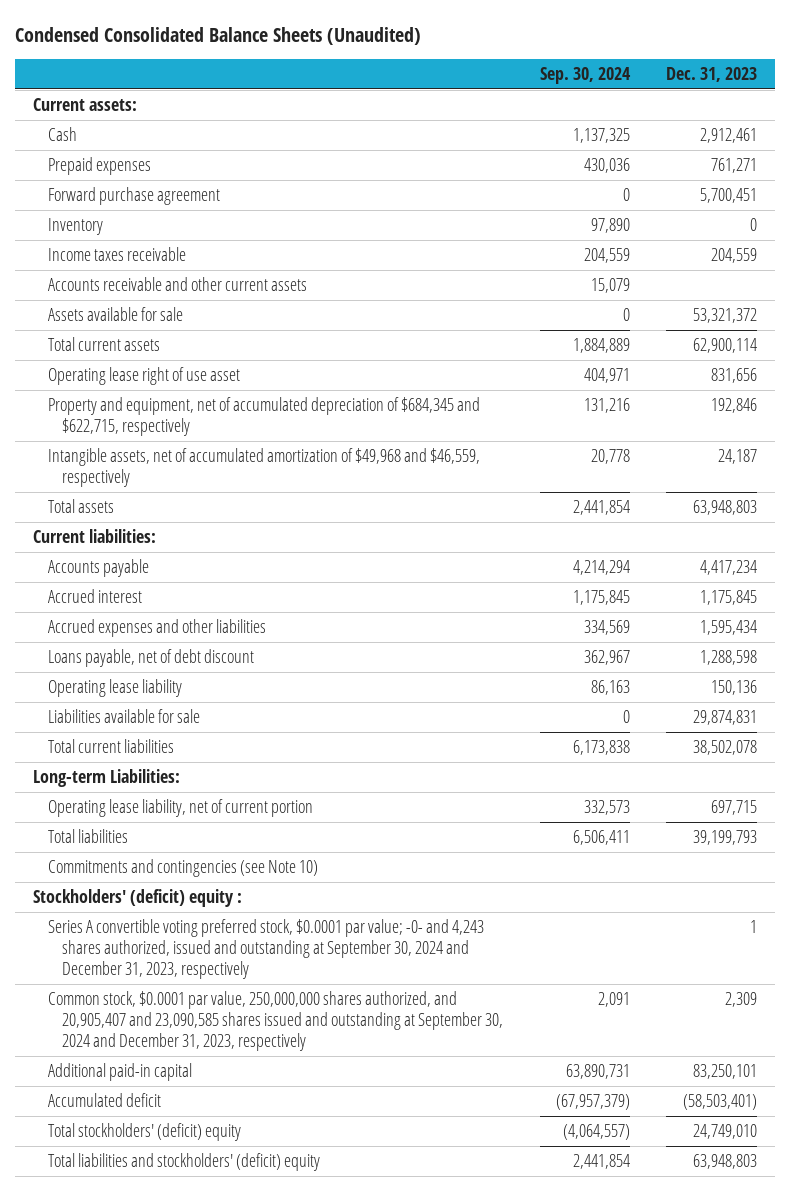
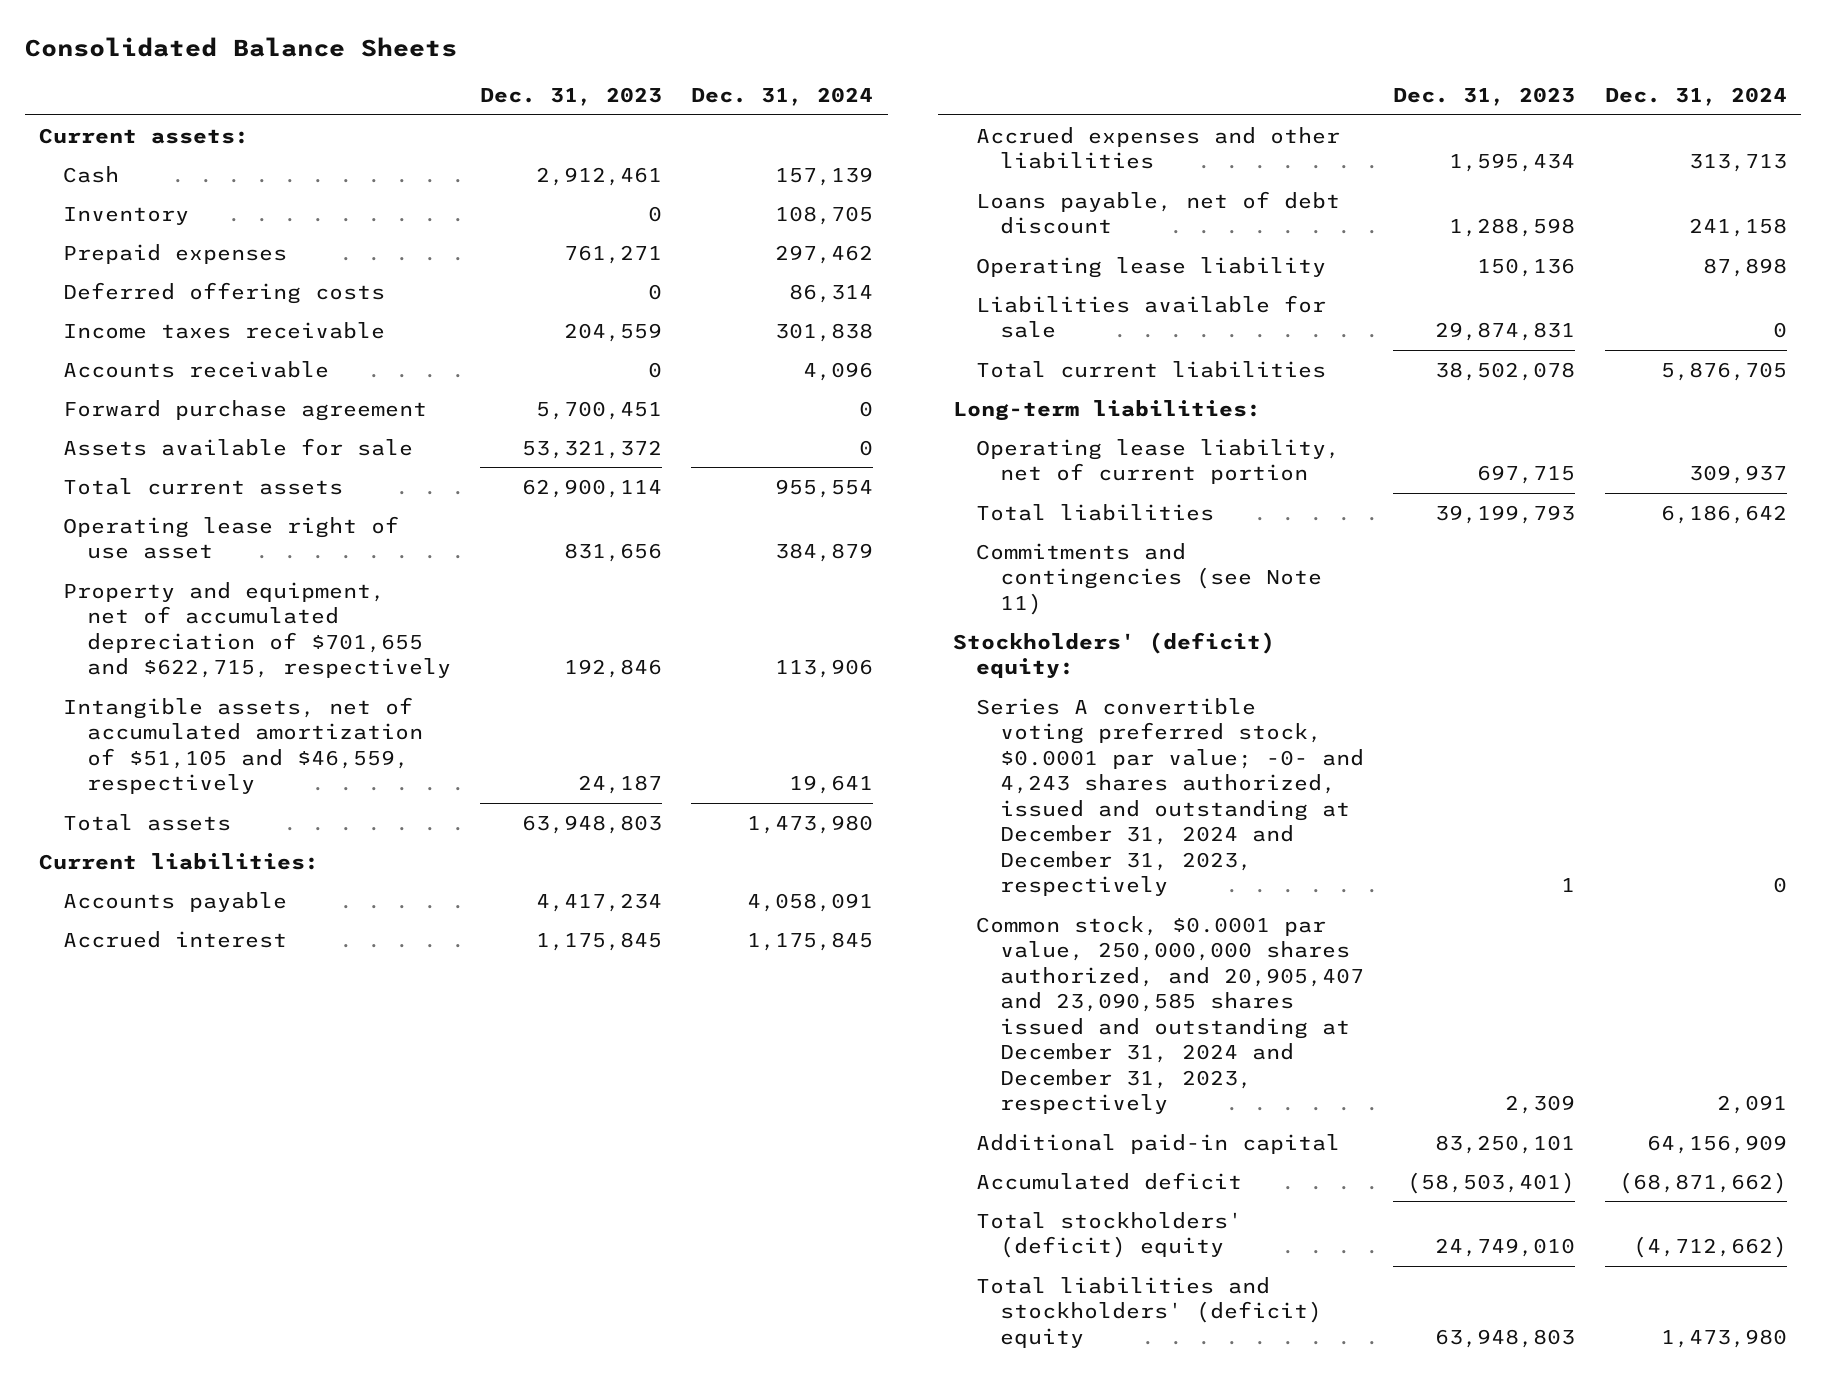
[14,26,421,45] Condensed Consolidated Balance Sheets (Unaudited) -> [24,36,457,57] Consolidated Balance Sheets
[539,67,631,85] Sep. 30, 2024 -> none
none -> [691,87,874,107] Dec. 31, 2024
[47,157,151,176] Prepaid expenses -> [62,243,287,264] Prepaid expenses
none -> [62,281,385,304] Deferred offering costs
[47,277,307,292] Accounts receivable and other current assets -> none
none -> [62,360,329,378] Accounts receivable
[47,187,220,206] Forward purchase agreement -> [62,399,427,421] Forward purchase agreement
[47,397,480,437] Property and equipment, net of accumulated depreciation of $684,345 and $622,715, respectively -> [62,581,451,679] Property and equipment, net of accumulated depreciation of $701,655 and $622,715, respectively
[47,448,480,488] Intangible assets, net of accumulated amortization of $49,968 and $46,559, respectively -> [62,696,423,795] Intangible assets, net of accumulated amortization of $51,105 and $46,559, respectively
[32,769,180,788] Long-term Liabilities: -> [952,399,1261,421] Long-term liabilities:
[47,859,318,878] Commitments and contingencies (see Note 10) -> [976,542,1323,615] Commitments and contingencies (see Note 11)
[32,889,242,908] Stockholders' (deficit) equity : -> [952,631,1275,680] Stockholders' (deficit) equity:
[47,919,484,980] Series A convertible voting preferred stock, $0.0001 par value; -0- and 4,243 shares authorized, issued and outstanding at September 30, 2024 and December 31, 2023, respectively -> [976,697,1365,897] Series A convertible voting preferred stock, $0.0001 par value; -0- and 4,243 shares authorized, issued and outstanding at December 31, 2024 and December 31, 2023, respectively
[47,991,504,1052] Common stock, $0.0001 par value, 250,000,000 shares authorized, and 20,905,407 and 23,090,585 shares issued and outstanding at September 30, 2024 and December 31, 2023, respectively -> [976,915,1365,1115] Common stock, $0.0001 par value, 250,000,000 shares authorized, and 20,905,407 and 23,090,585 shares issued and outstanding at December 31, 2024 and December 31, 2023, respectively

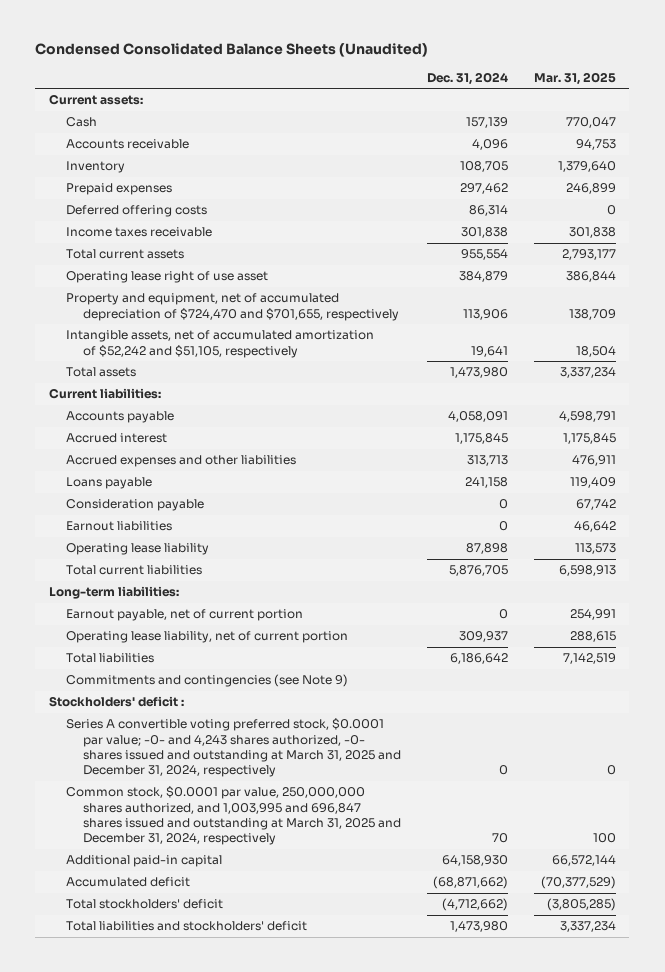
[24,36,457,57] Consolidated Balance Sheets -> [35,43,429,58] Condensed Consolidated Balance Sheets (Unaudited)
[479,87,662,107] Dec. 31, 2023 -> none
none -> [534,71,617,85] Mar. 31, 2025
[62,360,329,378] Accounts receivable -> [65,139,189,150] Accounts receivable
[62,399,427,421] Forward purchase agreement -> none
[62,437,413,456] Assets available for sale -> none
[62,581,451,679] Property and equipment, net of accumulated depreciation of $701,655 and $622,715, respectively -> [65,293,399,321] Property and equipment, net of accumulated depreciation of $724,470 and $701,655, respectively
[62,696,423,795] Intangible assets, net of accumulated amortization of $51,105 and $46,559, respectively -> [65,330,374,358] Intangible assets, net of accumulated amortization of $52,242 and $51,105, respectively
[976,190,1341,235] Loans payable, net of debt discount -> [65,477,152,490] Loans payable
none -> [65,499,204,512] Consideration payable
none -> [65,521,172,532] Earnout liabilities
[976,294,1327,339] Liabilities available for sale -> none
none -> [65,609,303,622] Earnout payable, net of current portion
[976,542,1323,615] Commitments and contingencies (see Note 11) -> [65,674,348,688] Commitments and contingencies (see Note 9)
[952,631,1275,680] Stockholders' (deficit) equity: -> [48,696,184,708] Stockholders' deficit :
[976,697,1365,897] Series A convertible voting preferred stock, $0.0001 par value; -0- and 4,243 shares authorized, issued and outstanding at December 31, 2024 and December 31, 2023, respectively -> [65,718,401,778] Series A convertible voting preferred stock, $0.0001 par value; -0- and 4,243 shares authorized, -0- shares issued and outstanding at March 31, 2025 and December 31, 2024, respectively
[976,915,1365,1115] Common stock, $0.0001 par value, 250,000,000 shares authorized, and 20,905,407 and 23,090,585 shares issued and outstanding at December 31, 2024 and December 31, 2023, respectively -> [65,786,401,846] Common stock, $0.0001 par value, 250,000,000 shares authorized, and 1,003,995 and 696,847 shares issued and outstanding at March 31, 2025 and December 31, 2024, respectively
[1716,1095,1787,1115] 2,091 -> [491,833,508,844] 70
[1646,1134,1787,1154] 64,156,909 -> [441,855,508,867] 64,158,930
[976,1211,1243,1259] Total stockholders' (deficit) equity -> [65,899,223,910] Total stockholders' deficit
[976,1276,1323,1348] Total liabilities and stockholders' (deficit) equity -> [65,921,307,932] Total liabilities and stockholders' deficit

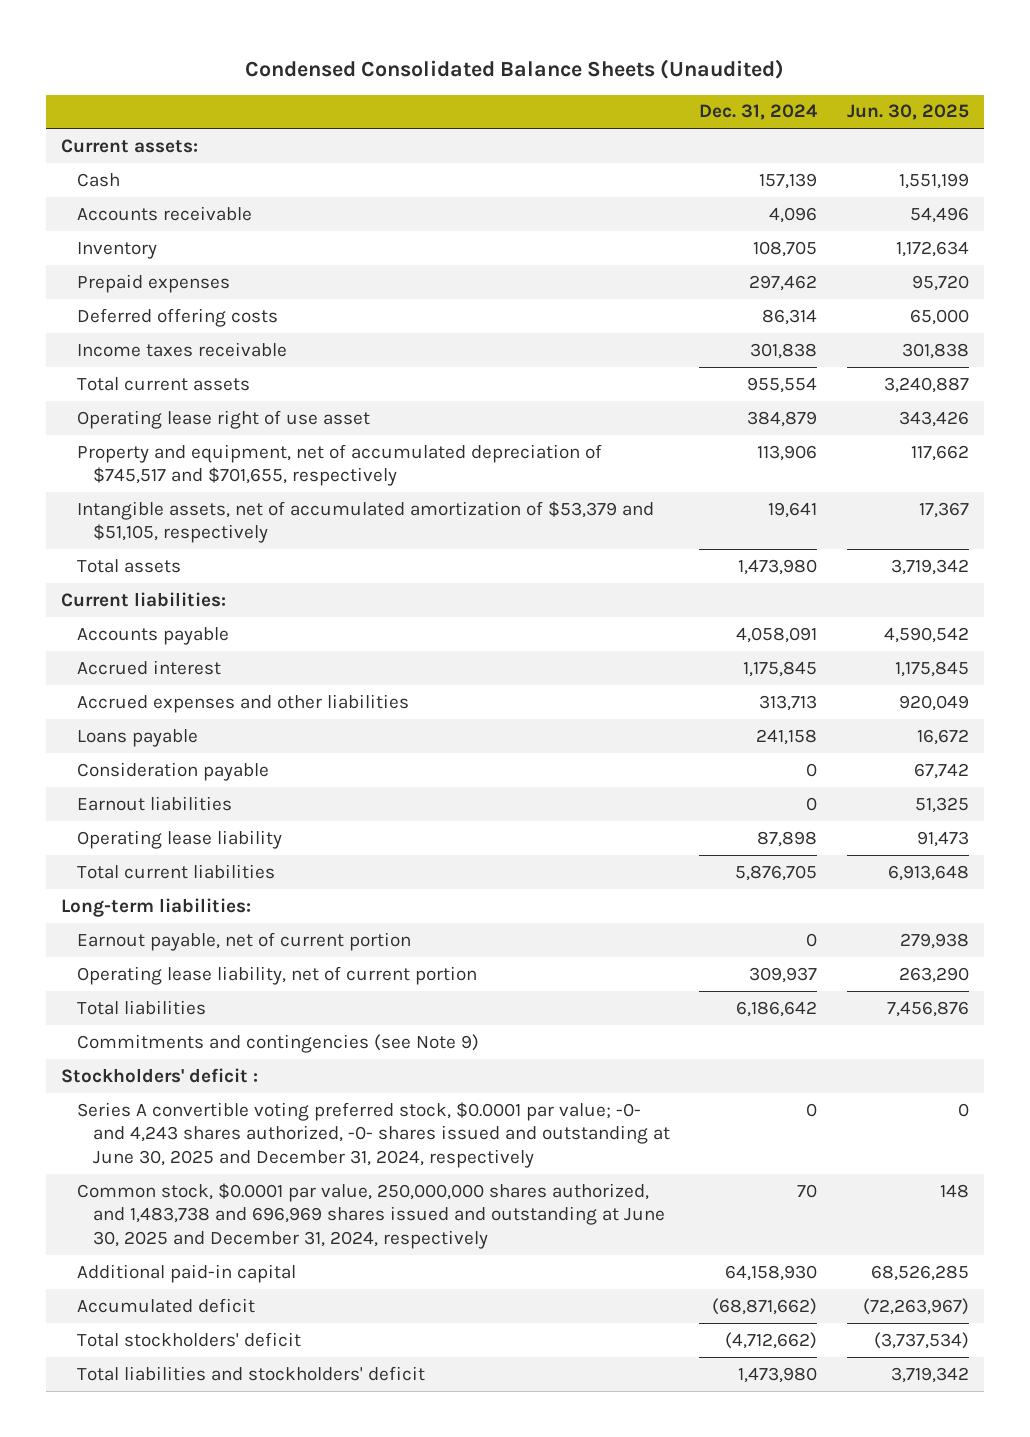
[534,71,617,85] Mar. 31, 2025 -> none
none -> [846,104,969,121] Jun. 30, 2025
[65,293,399,321] Property and equipment, net of accumulated depreciation of $724,470 and $701,655, respectively -> [76,443,602,487] Property and equipment, net of accumulated depreciation of $745,517 and $701,655, respectively
[65,330,374,358] Intangible assets, net of accumulated amortization of $52,242 and $51,105, respectively -> [76,500,654,544] Intangible assets, net of accumulated amortization of $53,379 and $51,105, respectively
[65,718,401,778] Series A convertible voting preferred stock, $0.0001 par value; -0- and 4,243 shares authorized, -0- shares issued and outstanding at March 31, 2025 and December 31, 2024, respectively -> [76,1101,670,1168] Series A convertible voting preferred stock, $0.0001 par value; -0- and 4,243 shares authorized, -0- shares issued and outstanding at June 30, 2025 and December 31, 2024, respectively
[65,786,401,846] Common stock, $0.0001 par value, 250,000,000 shares authorized, and 1,003,995 and 696,847 shares issued and outstanding at March 31, 2025 and December 31, 2024, respectively -> [76,1182,665,1249] Common stock, $0.0001 par value, 250,000,000 shares authorized, and 1,483,738 and 696,969 shares issued and outstanding at June 30, 2025 and December 31, 2024, respectively

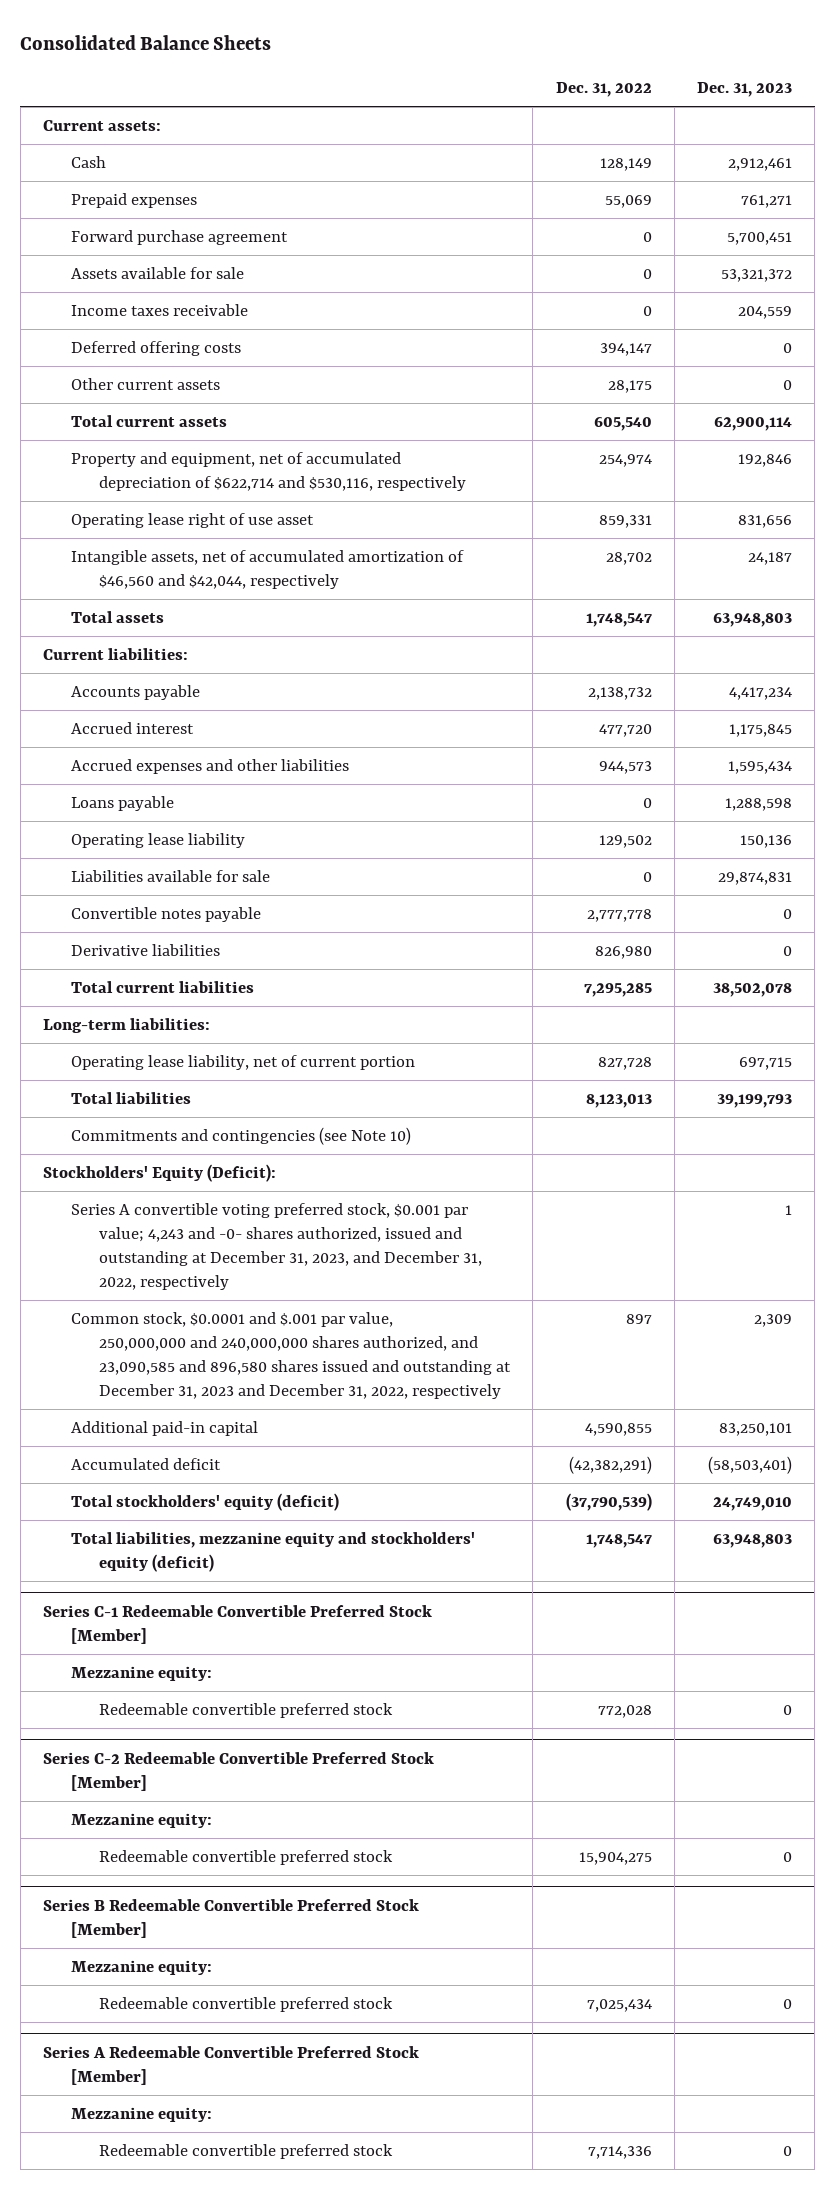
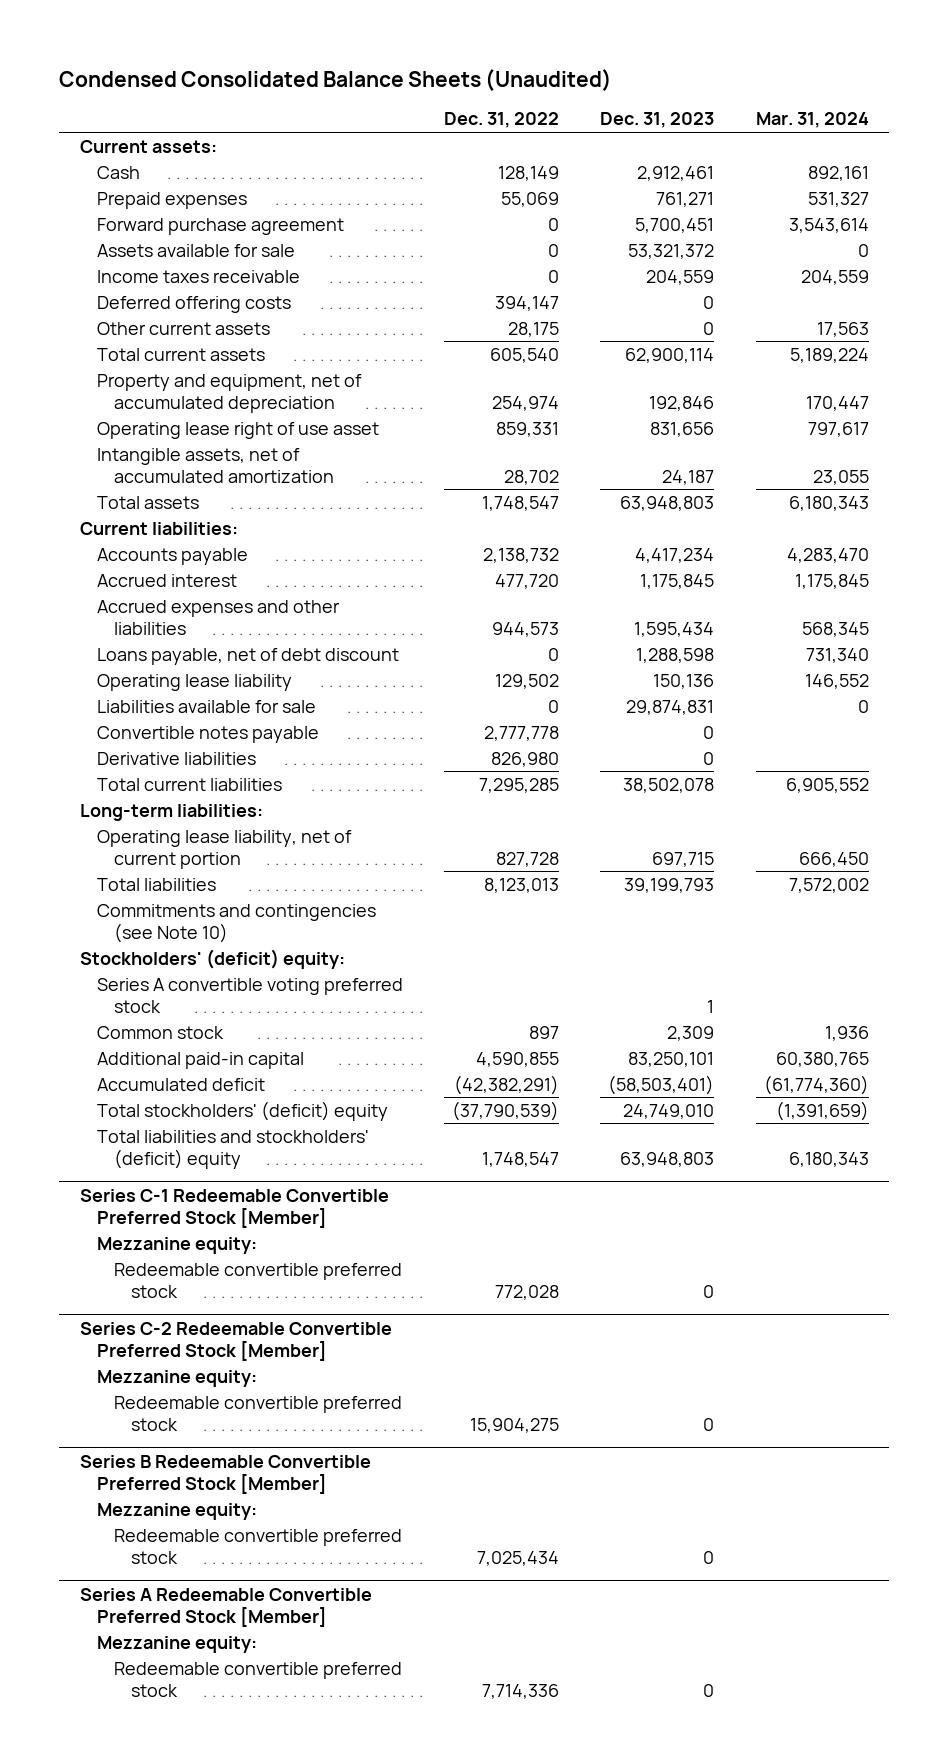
[20,34,272,50] Consolidated Balance Sheets -> [59,69,613,92] Condensed Consolidated Balance Sheets (Unaudited)
none -> [755,112,869,129] Mar. 31, 2024
[70,452,467,491] Property and equipment, net of accumulated depreciation of $622,714 and $530,116, respectively -> [96,373,362,413] Property and equipment, net of accumulated depreciation
[70,550,464,589] Intangible assets, net of accumulated amortization of $46,560 and $42,044, respectively -> [96,447,334,483] Intangible assets, net of accumulated amortization
[70,796,174,812] Loans payable -> [96,647,399,665] Loans payable, net of debt discount
[42,1164,276,1183] Stockholders' Equity (Deficit): -> [80,948,346,969] Stockholders' (deficit) equity:
[70,1203,483,1290] Series A convertible voting preferred stock, $0.001 par value; 4,243 and -0- shares authorized, issued and outstanding at December 31, 2023, and December 31, 2022, respectively -> [96,977,403,1013] Series A convertible voting preferred stock
[70,1312,512,1399] Common stock, $0.0001 and $.001 par value, 250,000,000 and 240,000,000 shares authorized, and 23,090,585 and 896,580 shares issued and outstanding at December 31, 2023 and December 31, 2022, respectively -> [96,1025,224,1039] Common stock
[70,1493,339,1512] Total stockholders' equity (deficit) -> [96,1100,388,1121] Total stockholders' (deficit) equity
[70,1532,475,1572] Total liabilities, mezzanine equity and stockholders' equity (deficit) -> [96,1129,369,1169] Total liabilities and stockholders' (deficit) equity

